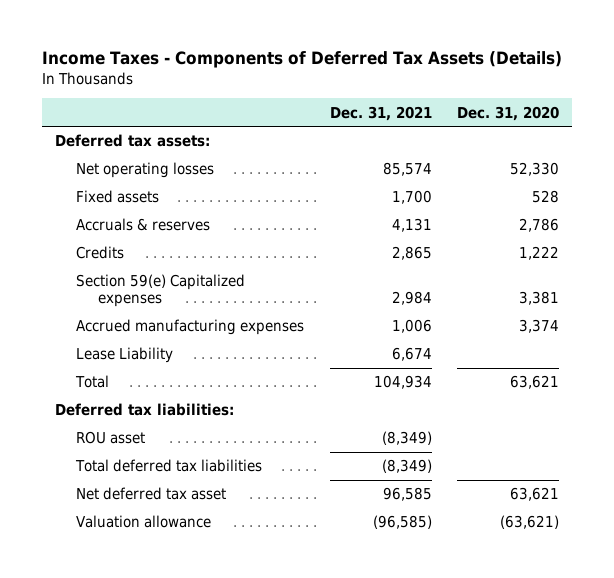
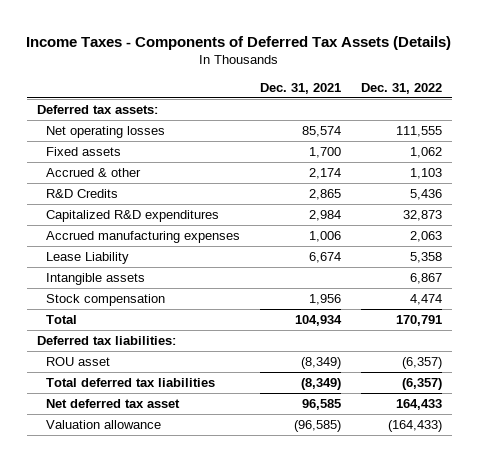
[457,105,560,121] Dec. 31, 2020 -> none
none -> [361,82,443,94] Dec. 31, 2022
[76,218,211,232] Accruals & reserves -> none
none -> [45,167,141,177] Accrued & other
[76,246,125,260] Credits -> [45,188,118,198] R&D Credits
[76,274,246,308] Section 59(e) Capitalized expenses -> [45,209,219,222] Capitalized R&D expenditures
none -> [45,272,145,285] Intangible assets
none -> [45,293,165,306] Stock compensation

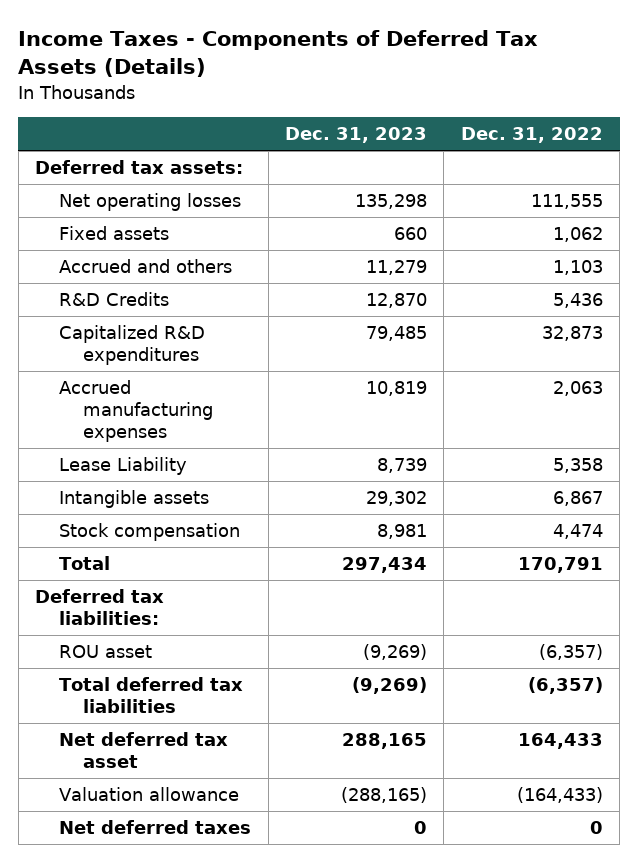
[259,82,341,94] Dec. 31, 2021 -> none
none -> [284,127,427,144] Dec. 31, 2023
[45,167,141,177] Accrued & other -> [59,259,233,274] Accrued and others
none -> [59,820,252,835] Net deferred taxes

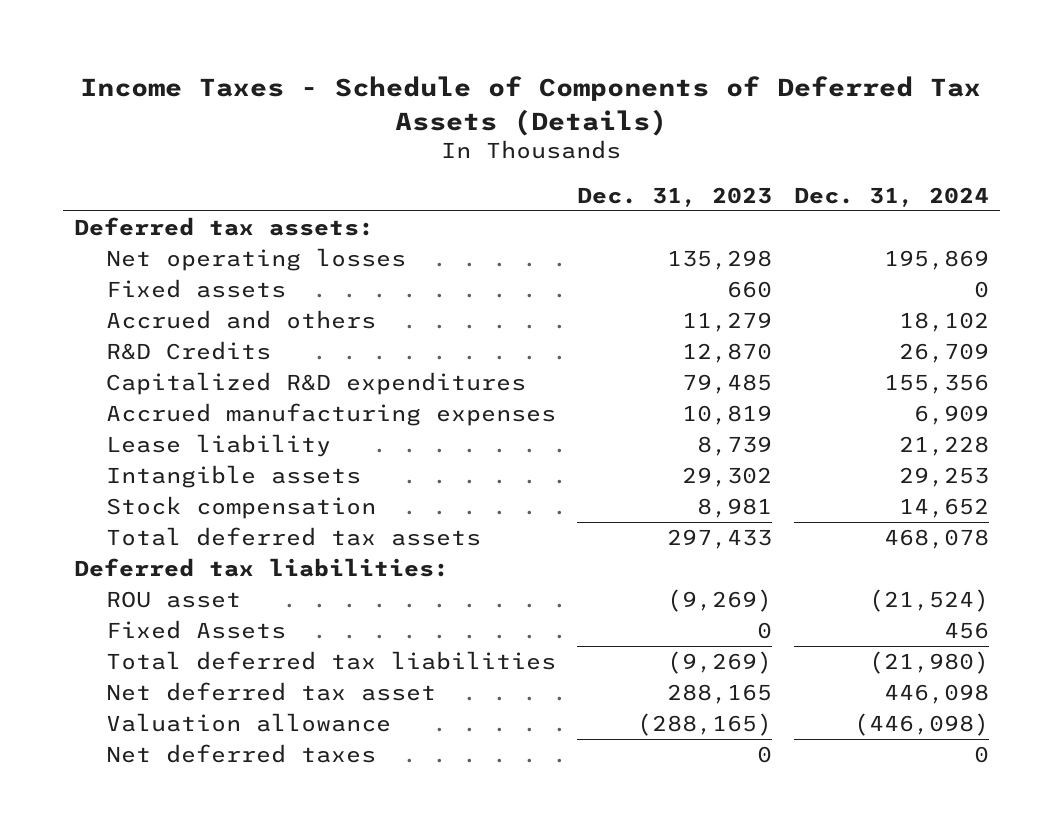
[18,30,539,78] Income Taxes - Components of Deferred Tax Assets (Details) -> [80,76,982,136] Income Taxes - Schedule of Components of Deferred Tax Assets (Details)
[460,127,603,144] Dec. 31, 2022 -> none
none -> [794,186,990,207] Dec. 31, 2024
[59,457,188,476] Lease Liability -> [105,433,331,457] Lease liability
[59,556,111,571] Total -> [105,526,481,546] Total deferred tax assets
[341,557,427,574] 297,434 -> [667,528,773,549] 297,433
none -> [105,619,286,639] Fixed Assets

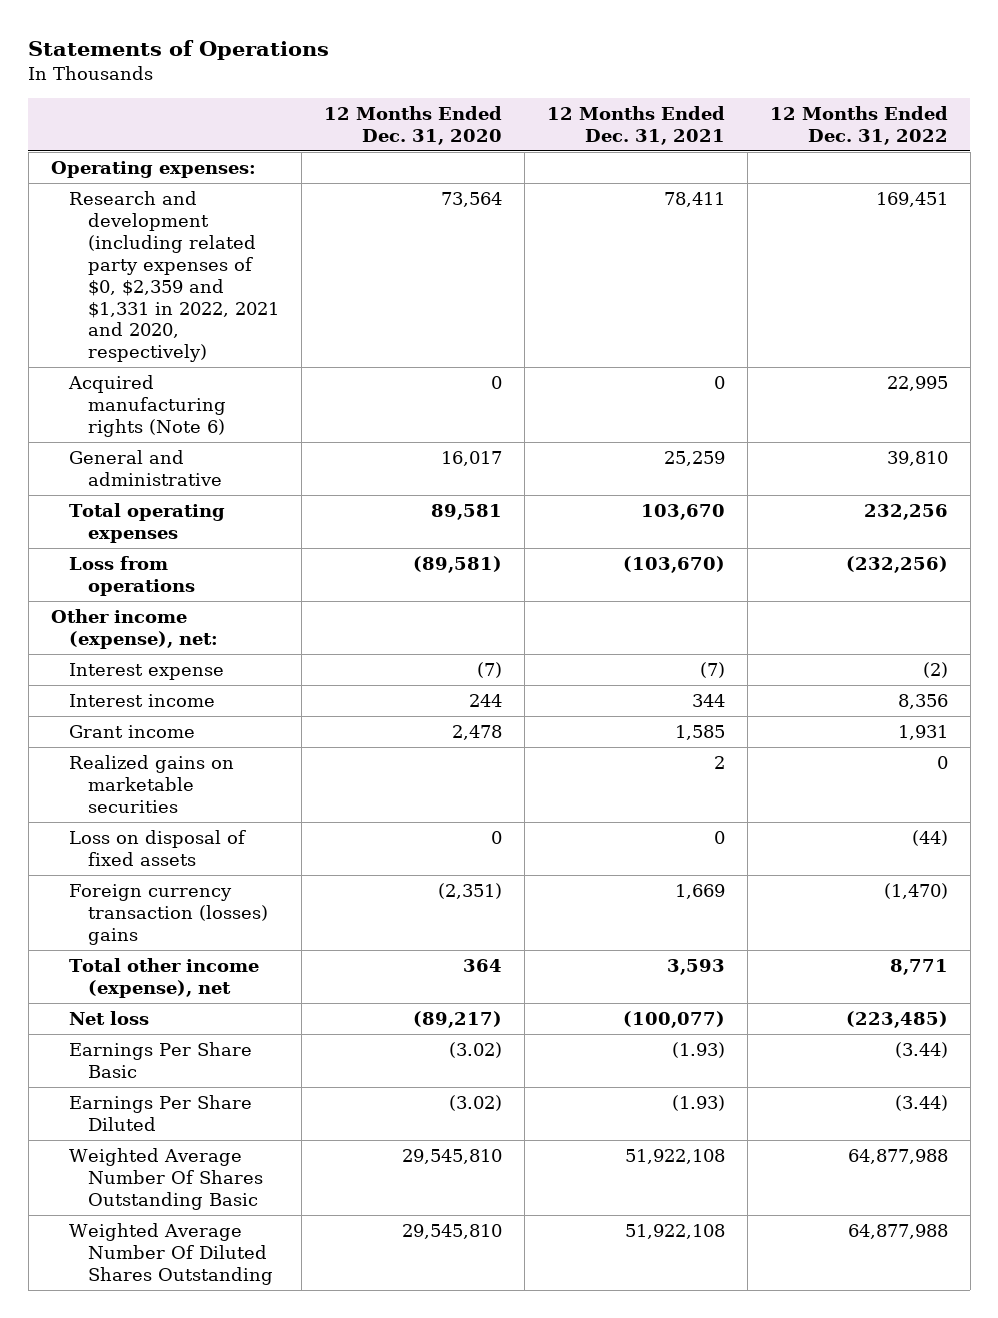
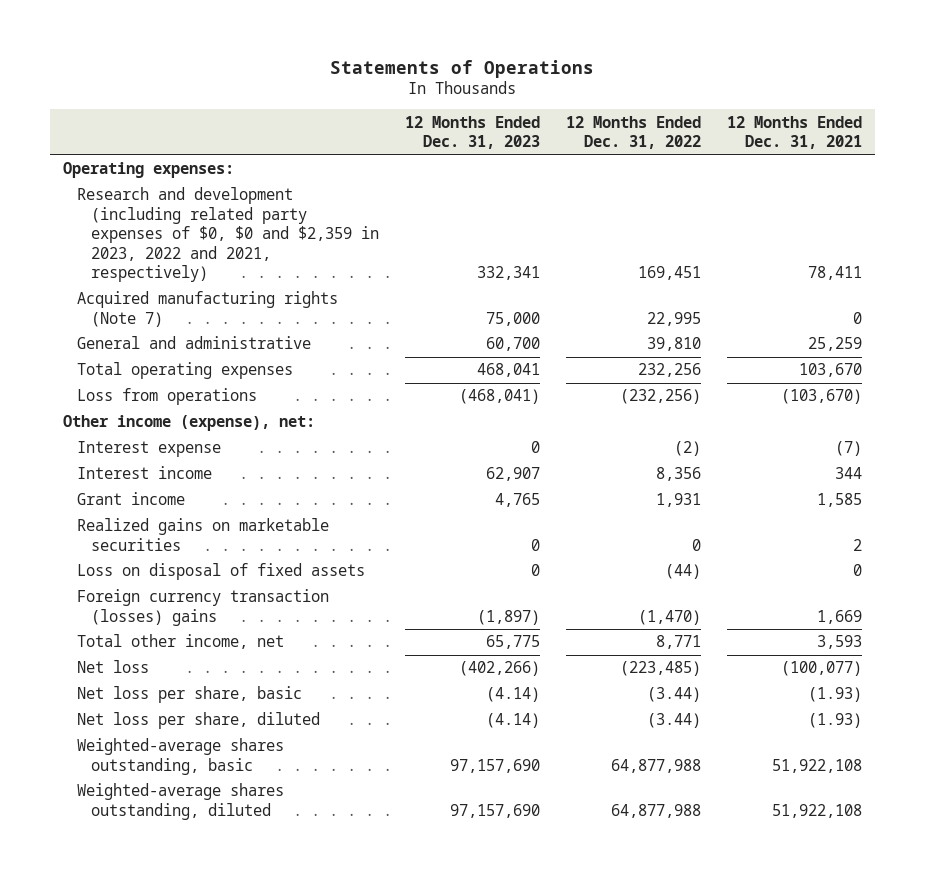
[323,105,502,145] 12 Months Ended Dec. 31, 2020 -> none
none -> [404,115,540,150] 12 Months Ended Dec. 31, 2023
[69,191,279,363] Research and development (including related party expenses of $0, $2,359 and $1,331 in 2022, 2021 and 2020, respectively) -> [76,187,379,283] Research and development (including related party expenses of $0, $0 and $2,359 in 2023, 2022 and 2021, respectively)
[68,375,226,437] Acquired manufacturing rights (Note 6) -> [76,291,338,327] Acquired manufacturing rights (Note 7)
[69,958,260,998] Total other income (expense), net -> [76,634,284,650] Total other income, net
[69,1042,253,1078] Earnings Per Share Basic -> [76,686,302,704] Net loss per share, basic
[69,1095,253,1131] Earnings Per Share Diluted -> [76,712,320,730] Net loss per share, diluted
[69,1148,263,1210] Weighted Average Number Of Shares Outstanding Basic -> [76,738,284,775] Weighted-average shares outstanding, basic
[69,1223,273,1285] Weighted Average Number Of Diluted Shares Outstanding -> [76,783,284,820] Weighted-average shares outstanding, diluted

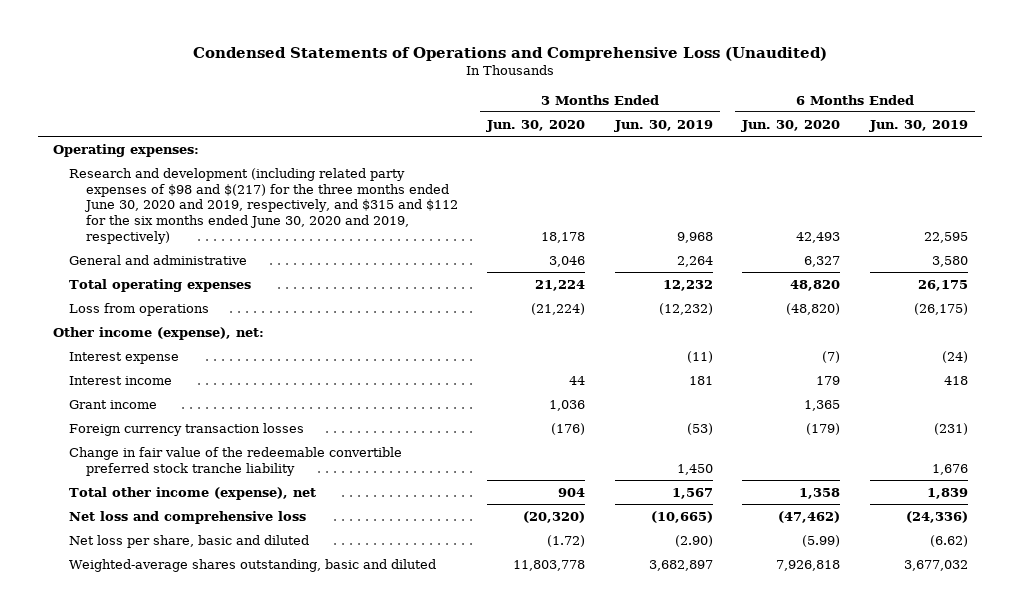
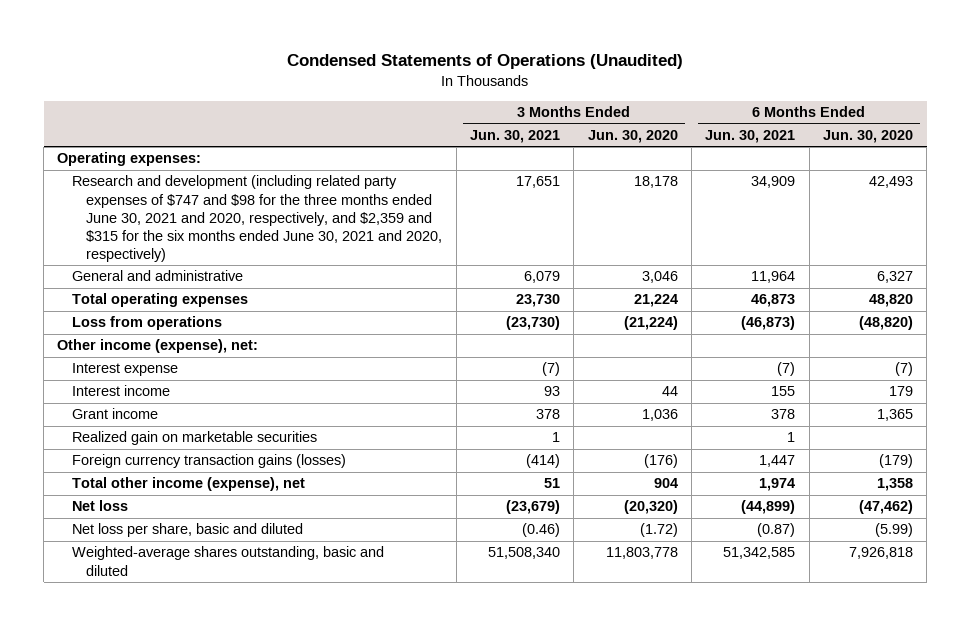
[193,46,828,61] Condensed Statements of Operations and Comprehensive Loss (Unaudited) -> [287,54,684,70] Condensed Statements of Operations (Unaudited)
[613,119,713,132] Jun. 30, 2019 -> none
[868,119,968,132] Jun. 30, 2019 -> none
none -> [469,129,560,143] Jun. 30, 2021
none -> [705,129,796,143] Jun. 30, 2021
[69,167,458,244] Research and development (including related party expenses of $98 and $(217) for the three months ended June 30, 2020 and 2019, respectively, and $315 and $112 for the six months ended June 30, 2020 and 2019, respectively) -> [71,175,443,262] Research and development (including related party expenses of $747 and $98 for the three months ended June 30, 2021 and 2020, respectively, and $2,359 and $315 for the six months ended June 30, 2021 and 2020, respectively)
[69,446,403,476] Change in fair value of the redeemable convertible preferred stock tranche liability -> none
none -> [71,431,317,446] Realized gain on marketable securities
[69,422,305,436] Foreign currency transaction losses -> [71,454,346,469] Foreign currency transaction gains (losses)
[69,510,307,524] Net loss and comprehensive loss -> [71,500,128,512] Net loss

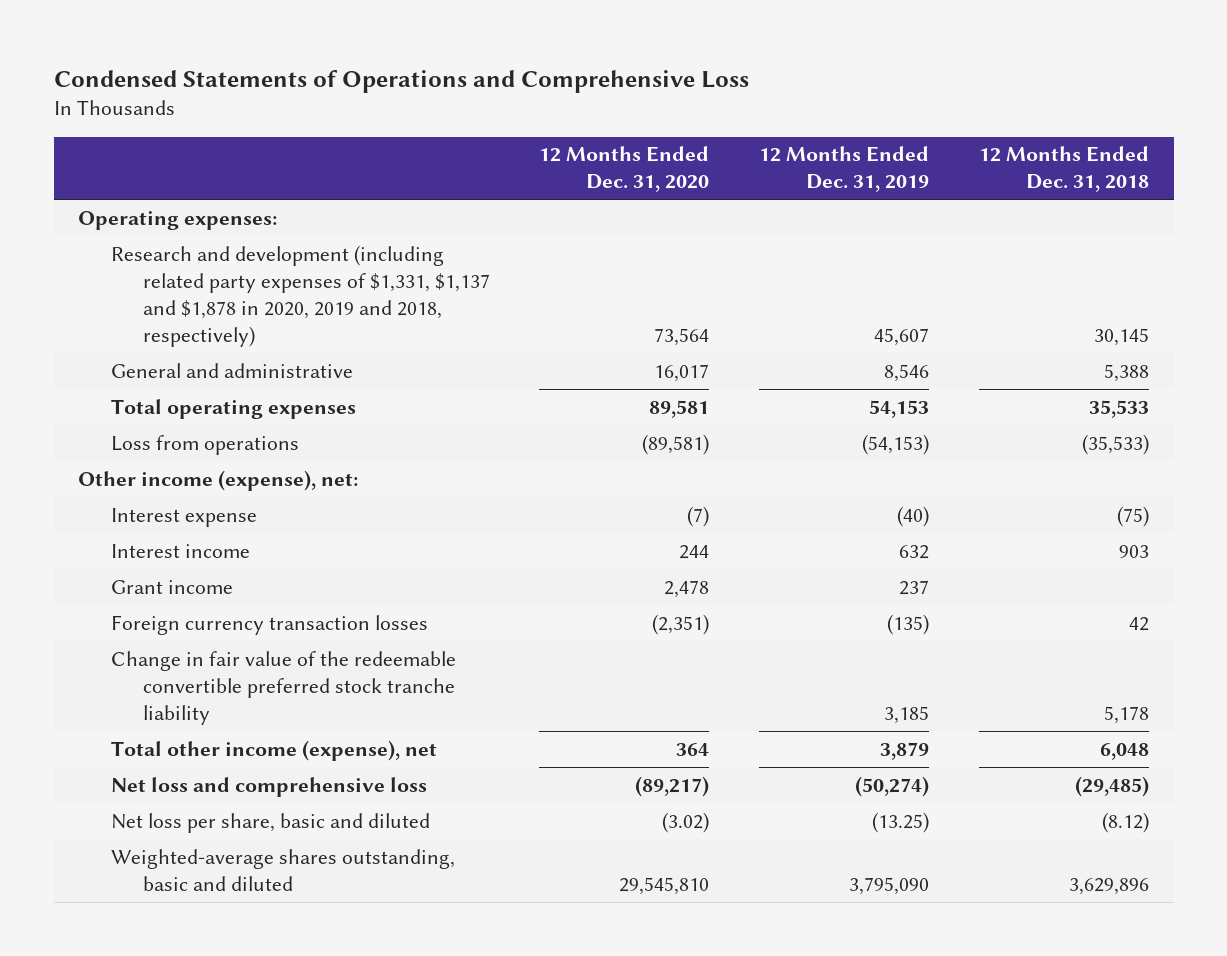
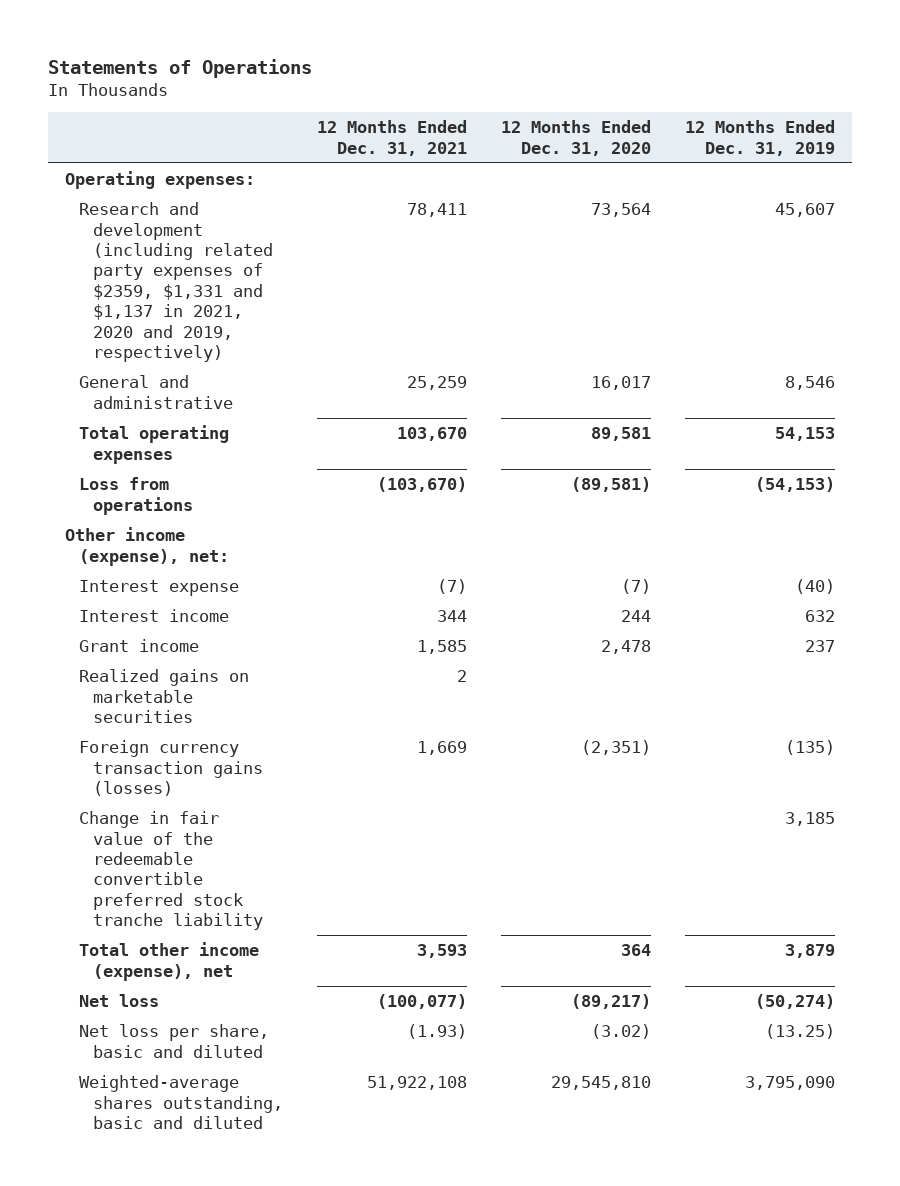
[53,69,749,93] Condensed Statements of Operations and Comprehensive Loss -> [47,58,312,78] Statements of Operations
[978,146,1149,193] 12 Months Ended Dec. 31, 2018 -> none
none -> [317,120,468,156] 12 Months Ended Dec. 31, 2021
[110,244,490,347] Research and development (including related party expenses of $1,331, $1,137 and $1,878 in 2020, 2019 and 2018, respectively) -> [78,202,273,363] Research and development (including related party expenses of $2359, $1,331 and $1,137 in 2021, 2020 and 2019, respectively)
none -> [78,669,249,724] Realized gains on marketable securities
[110,614,428,635] Foreign currency transaction losses -> [78,740,263,797] Foreign currency transaction gains (losses)
[110,776,427,797] Net loss and comprehensive loss -> [78,994,159,1008] Net loss

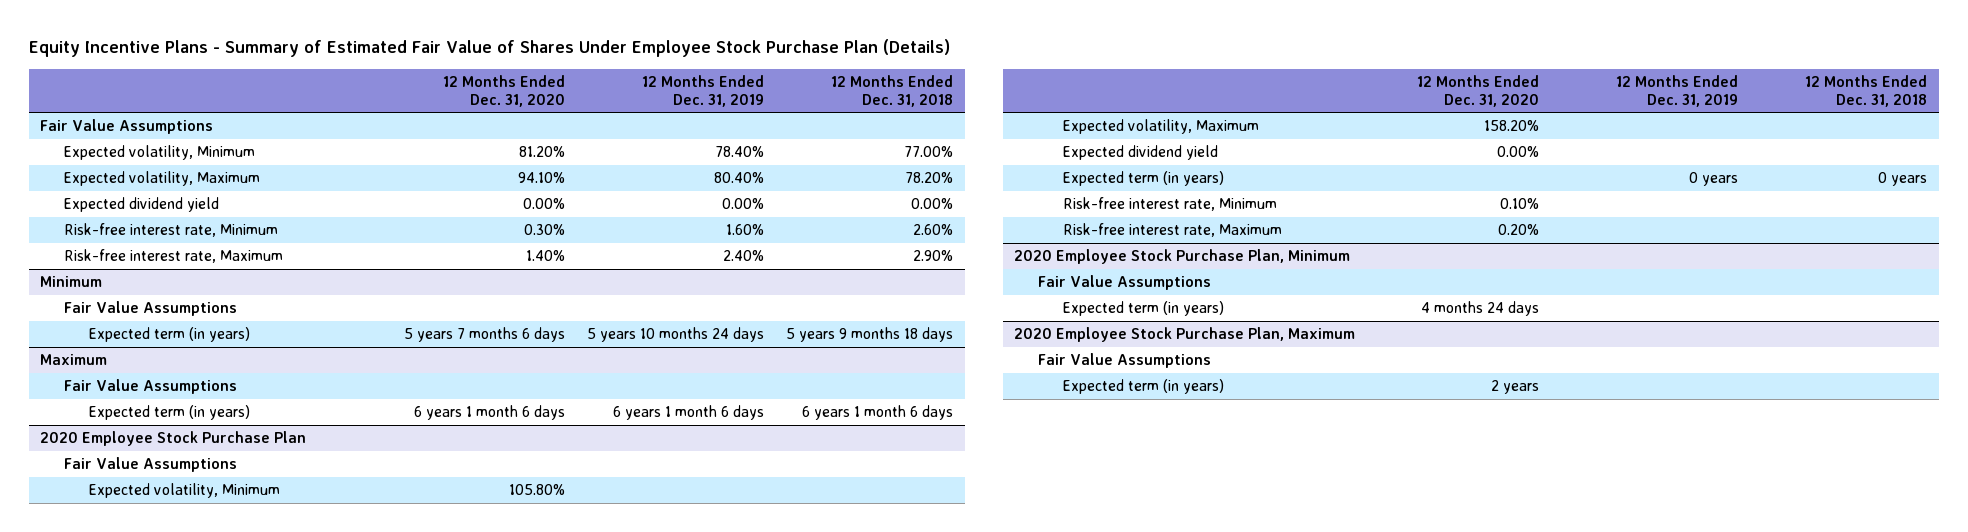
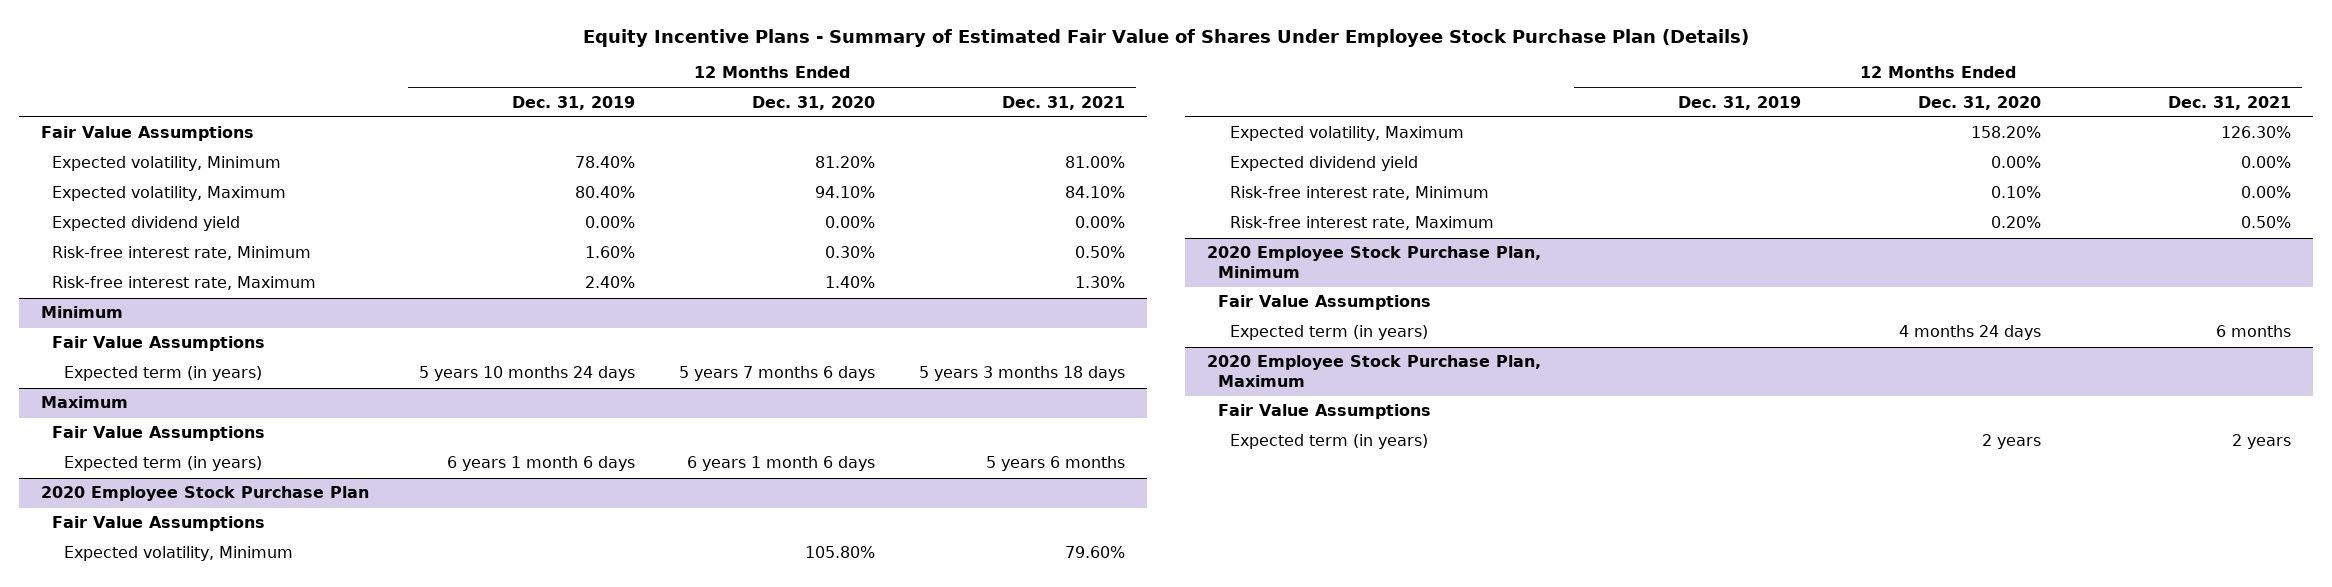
[831,74,954,107] 12 Months Ended Dec. 31, 2018 -> none
none -> [1001,95,1125,110] Dec. 31, 2021
[1062,171,1224,187] Expected term (in years) -> none

